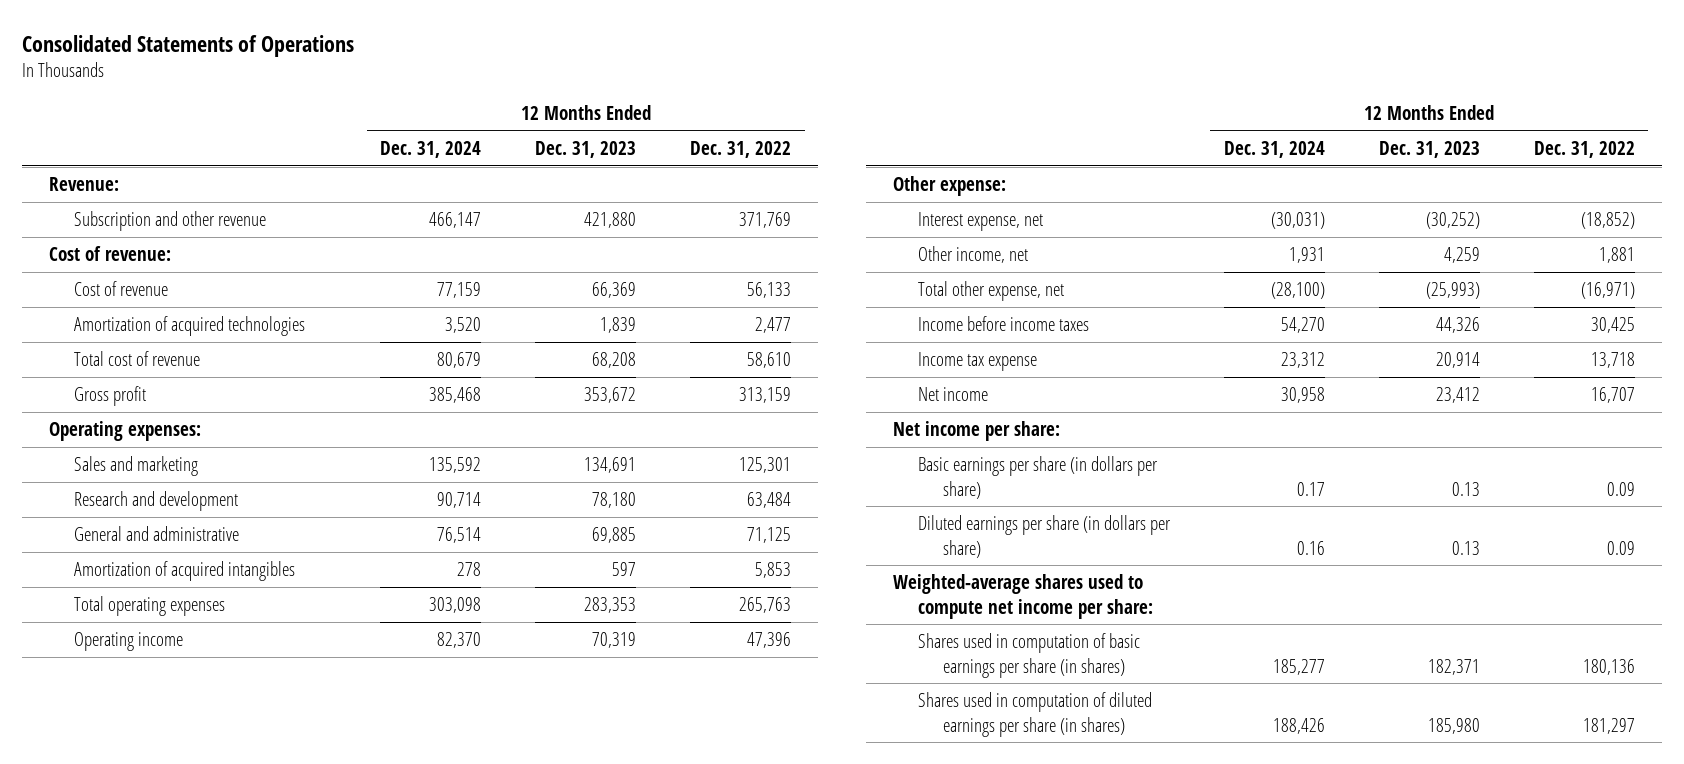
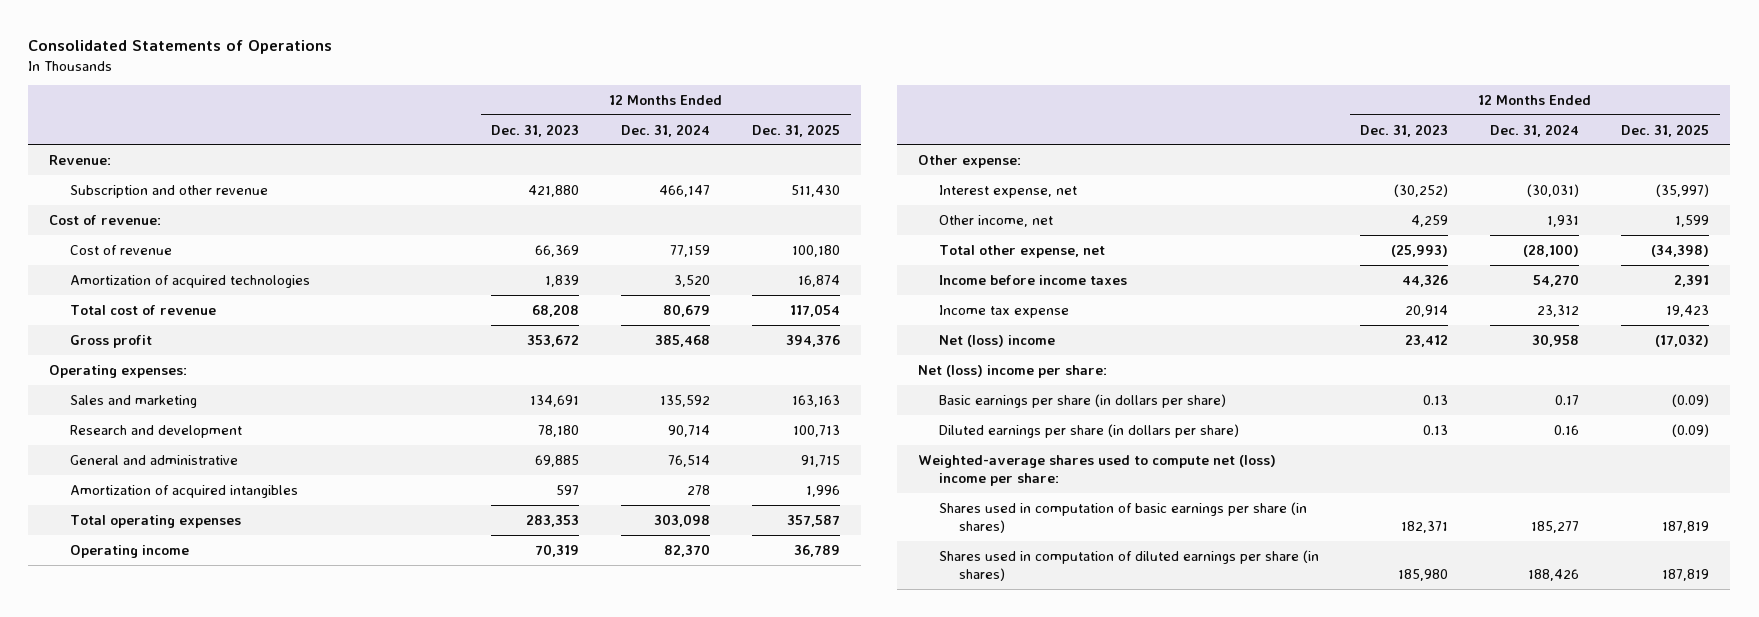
[690,141,792,159] Dec. 31, 2022 -> none
none -> [752,123,841,137] Dec. 31, 2025
[917,387,988,402] Net income -> [938,334,1055,347] Net (loss) income
[892,421,1060,442] Net income per share: -> [918,364,1108,378] Net (loss) income per share:
[892,574,1153,619] Weighted-average shares used to compute net income per share: -> [918,454,1277,487] Weighted-average shares used to compute net (loss) income per share:

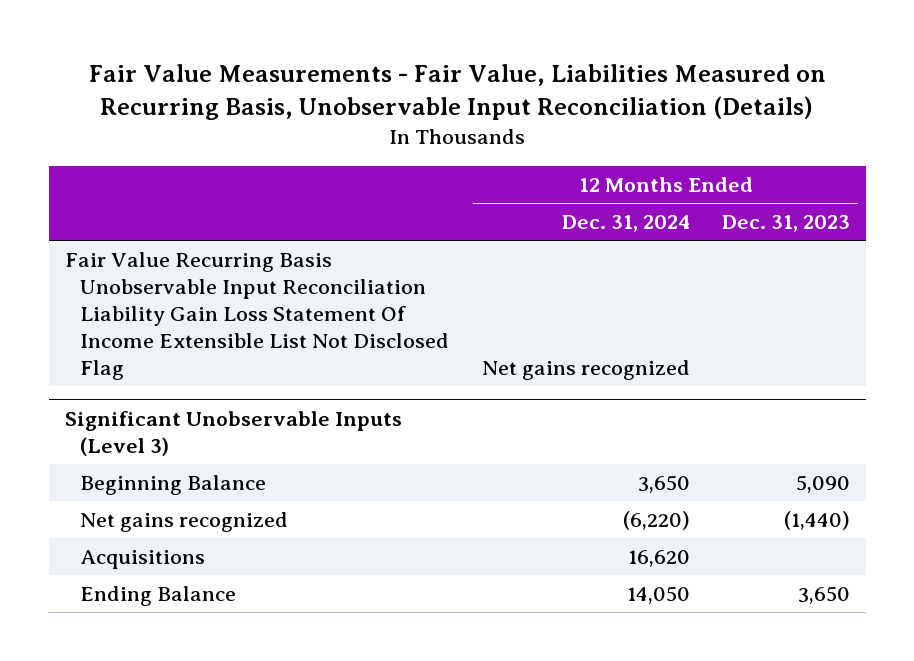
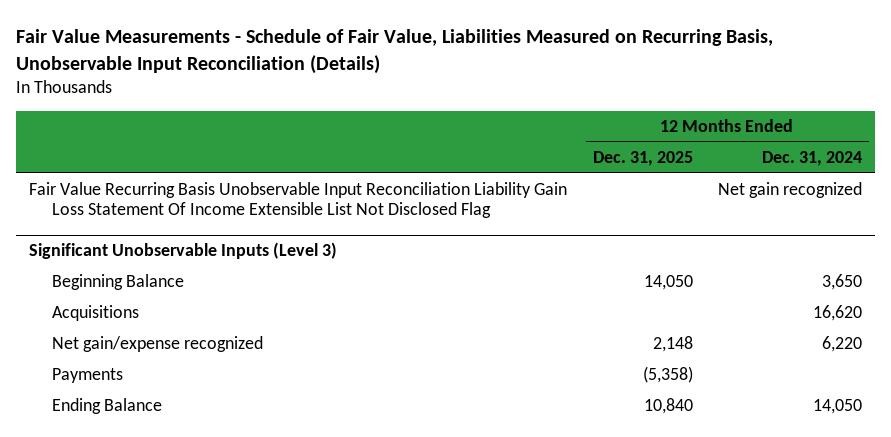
[89,64,827,121] Fair Value Measurements - Fair Value, Liabilities Measured on Recurring Basis, Unobservable Input Reconciliation (Details) -> [16,28,774,74] Fair Value Measurements - Schedule of Fair Value, Liabilities Measured on Recurring Basis, Unobservable Input Reconciliation (Details)
[721,215,850,233] Dec. 31, 2023 -> none
none -> [592,150,693,166] Dec. 31, 2025
[481,360,690,381] Net gains recognized -> [718,182,863,199] Net gain recognized
[80,512,289,533] Net gains recognized -> none
none -> [51,336,263,353] Net gain/expense recognized
none -> [51,368,123,384] Payments

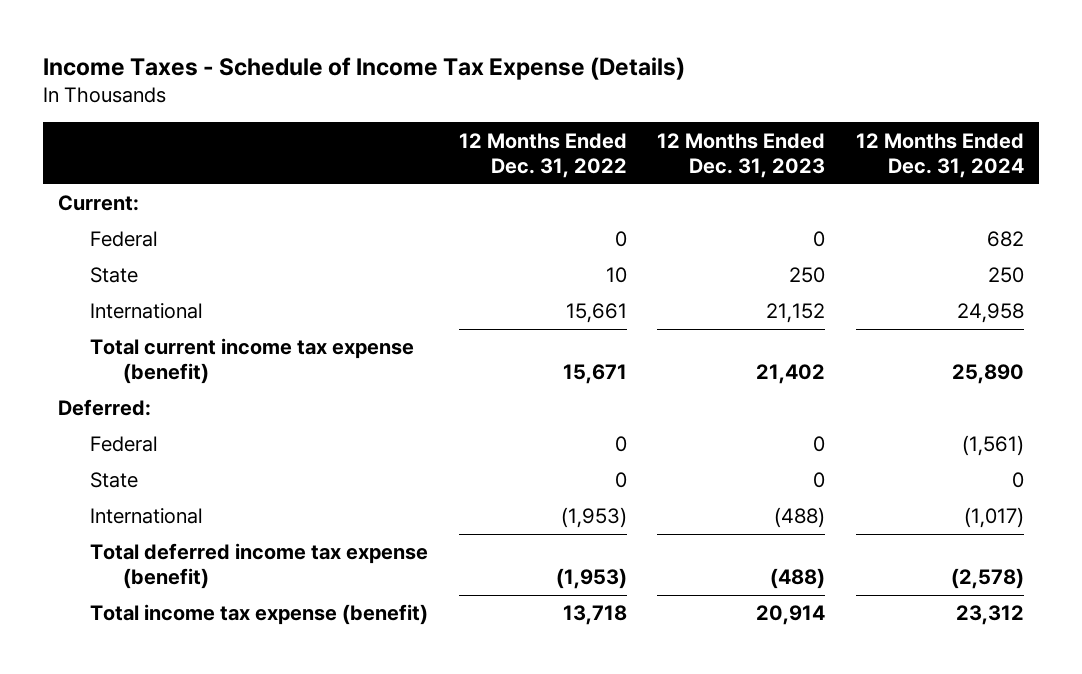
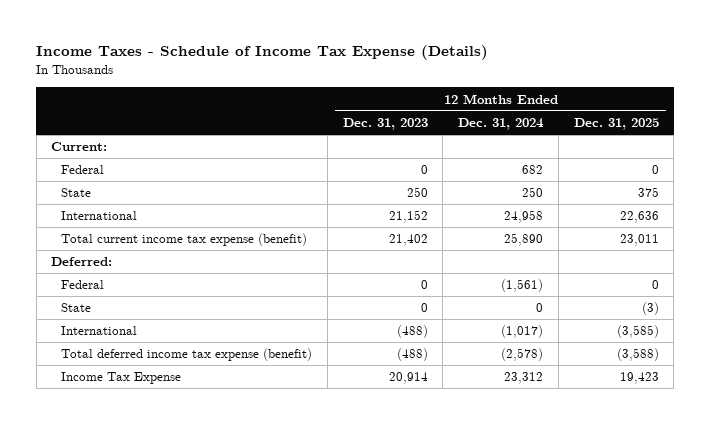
[458,132,627,178] 12 Months Ended Dec. 31, 2022 -> none
none -> [573,117,659,130] Dec. 31, 2025
[90,604,429,626] Total income tax expense (benefit) -> [60,372,181,385] Income Tax Expense

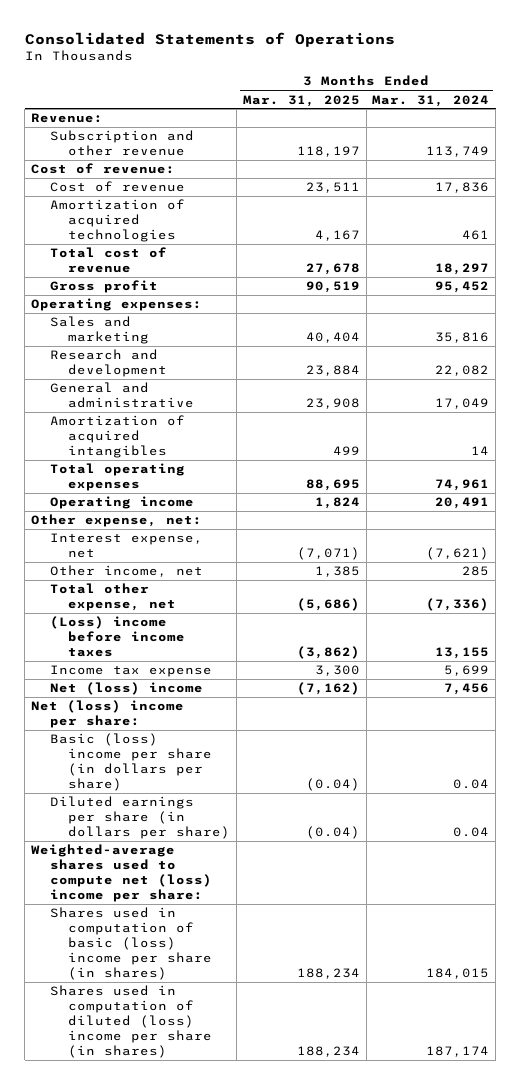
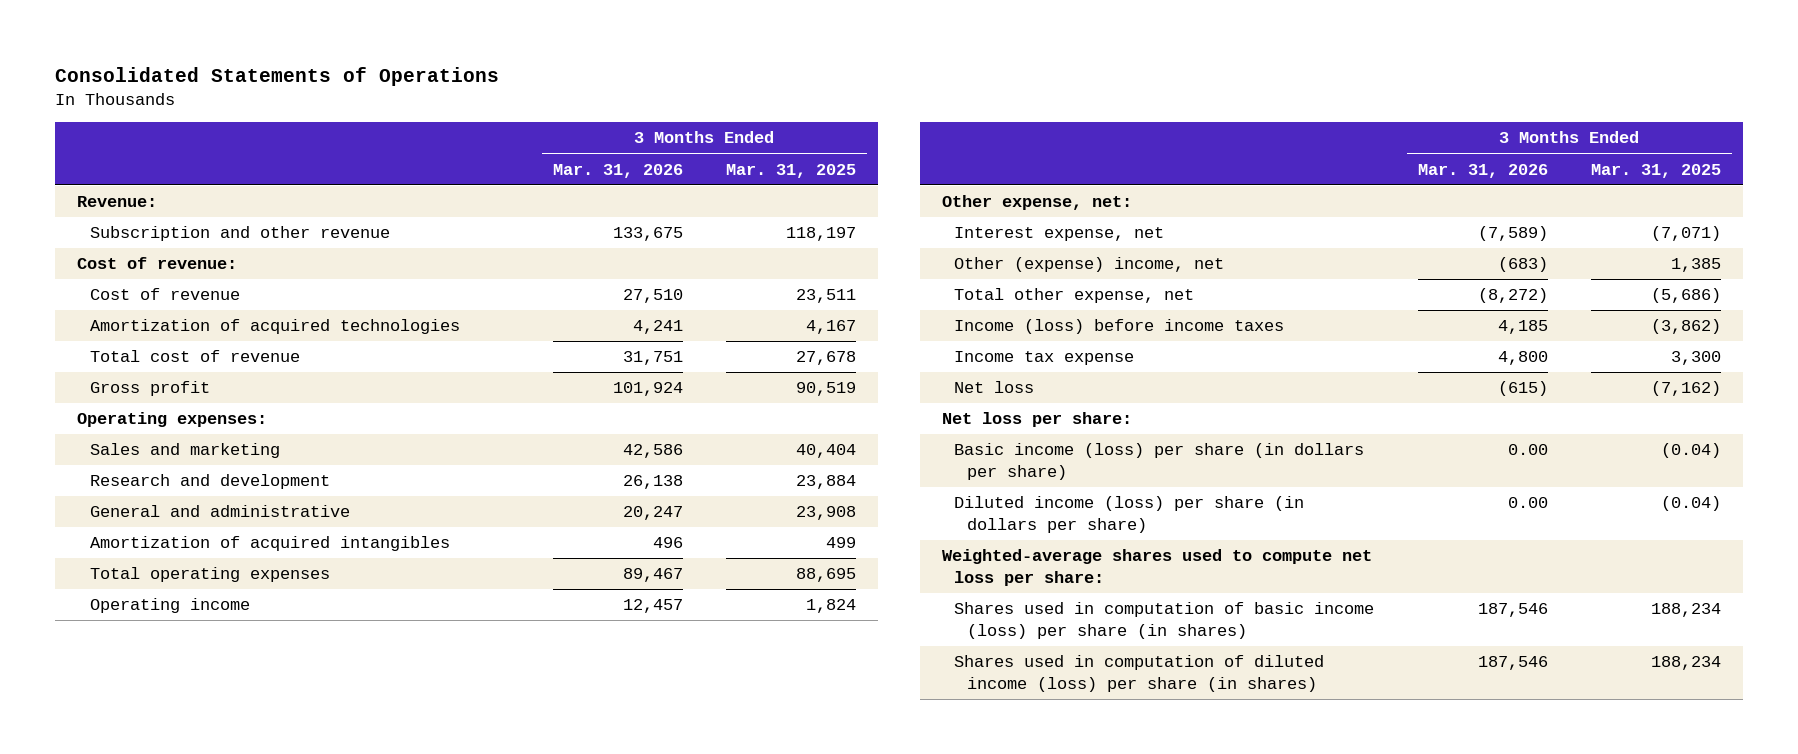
[372,94,490,107] Mar. 31, 2024 -> none
none -> [552,163,683,178] Mar. 31, 2026
[49,565,203,578] Other income, net -> [954,257,1225,273] Other (expense) income, net
[49,616,185,658] (Loss) income before income taxes -> [954,319,1285,335] Income (loss) before income taxes
[49,682,203,696] Net (loss) income -> [954,381,1035,394] Net loss
[31,700,185,729] Net (loss) income per share: -> [941,412,1132,428] Net loss per share:
[49,733,212,791] Basic (loss) income per share (in dollars per share) -> [954,443,1365,480] Basic income (loss) per share (in dollars per share)
[49,796,230,840] Diluted earnings per share (in dollars per share) -> [954,496,1305,533] Diluted income (loss) per share (in dollars per share)
[31,844,212,902] Weighted-average shares used to compute net (loss) income per share: -> [941,549,1372,586] Weighted-average shares used to compute net loss per share:
[49,907,212,980] Shares used in computation of basic (loss) income per share (in shares) -> [954,602,1375,639] Shares used in computation of basic income (loss) per share (in shares)
[49,985,212,1058] Shares used in computation of diluted (loss) income per share (in shares) -> [954,655,1325,692] Shares used in computation of diluted income (loss) per share (in shares)

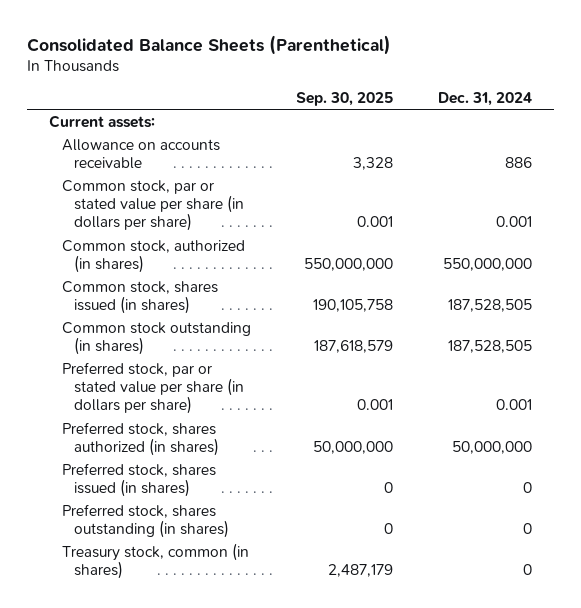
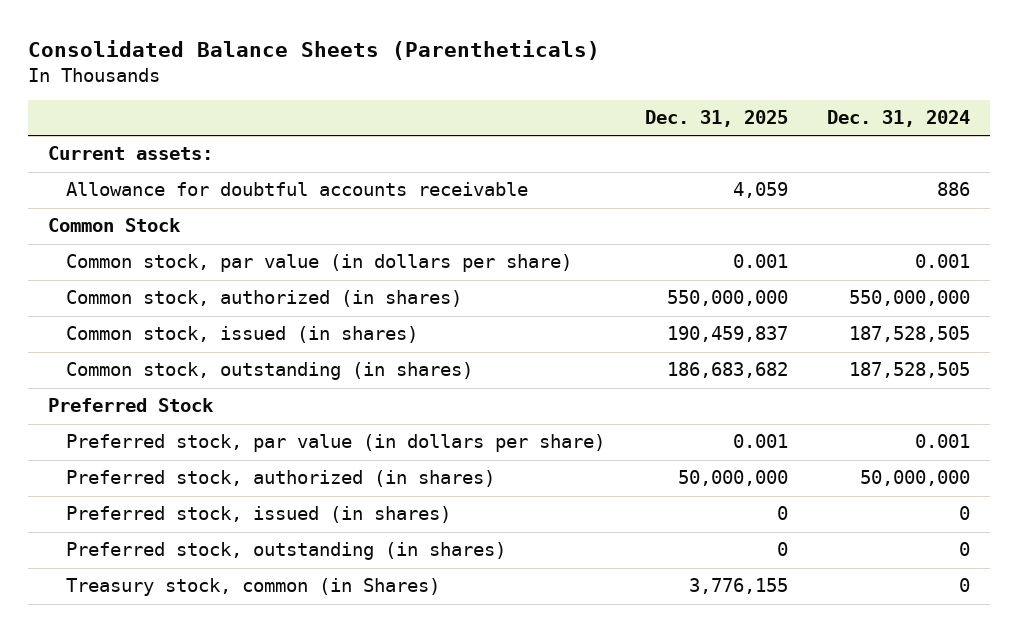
[26,34,391,55] Consolidated Balance Sheets (Parenthetical) -> [28,39,601,60] Consolidated Balance Sheets (Parentheticals)
[295,92,393,107] Sep. 30, 2025 -> none
none -> [644,110,788,128] Dec. 31, 2025
[61,138,220,170] Allowance on accounts receivable -> [65,182,528,197] Allowance for doubtful accounts receivable
none -> [48,218,182,233] Common Stock
[61,179,245,232] Common stock, par or stated value per share (in dollars per share) -> [65,254,572,273] Common stock, par value (in dollars per share)
[61,280,218,315] Common stock, shares issued (in shares) -> [65,326,418,344] Common stock, issued (in shares)
[61,321,251,356] Common stock outstanding (in shares) -> [65,362,473,381] Common stock, outstanding (in shares)
none -> [48,398,215,413] Preferred Stock
[61,361,245,415] Preferred stock, par or stated value per share (in dollars per share) -> [65,434,605,453] Preferred stock, par value (in dollars per share)
[61,421,220,457] Preferred stock, shares authorized (in shares) -> [65,470,495,488] Preferred stock, authorized (in shares)
[61,462,216,498] Preferred stock, shares issued (in shares) -> [65,506,451,524] Preferred stock, issued (in shares)
[61,503,230,539] Preferred stock, shares outstanding (in shares) -> [65,542,506,561] Preferred stock, outstanding (in shares)
[61,542,249,580] Treasury stock, common (in shares) -> [65,578,440,597] Treasury stock, common (in Shares)

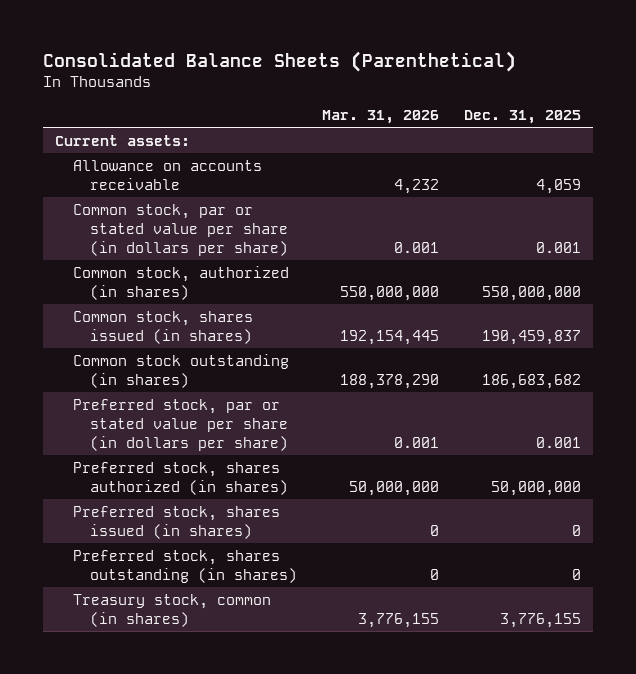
[28,39,601,60] Consolidated Balance Sheets (Parentheticals) -> [43,50,517,72] Consolidated Balance Sheets (Parenthetical)
[827,110,971,128] Dec. 31, 2024 -> none
none -> [322,110,440,125] Mar. 31, 2026
[48,218,182,233] Common Stock -> none
[65,182,528,197] Allowance for doubtful accounts receivable -> [72,159,262,191] Allowance on accounts receivable
[65,254,572,273] Common stock, par value (in dollars per share) -> [72,203,289,257] Common stock, par or stated value per share (in dollars per share)
[48,398,215,413] Preferred Stock -> none
[65,326,418,344] Common stock, issued (in shares) -> [72,310,253,345] Common stock, shares issued (in shares)
[65,362,473,381] Common stock, outstanding (in shares) -> [72,353,289,389] Common stock outstanding (in shares)
[65,434,605,453] Preferred stock, par value (in dollars per share) -> [72,398,289,452] Preferred stock, par or stated value per share (in dollars per share)
[65,470,495,488] Preferred stock, authorized (in shares) -> [72,461,289,496] Preferred stock, shares authorized (in shares)
[65,506,451,524] Preferred stock, issued (in shares) -> [72,505,280,540] Preferred stock, shares issued (in shares)
[65,542,506,561] Preferred stock, outstanding (in shares) -> [72,549,298,584] Preferred stock, shares outstanding (in shares)
[65,578,440,597] Treasury stock, common (in Shares) -> [72,593,271,628] Treasury stock, common (in shares)

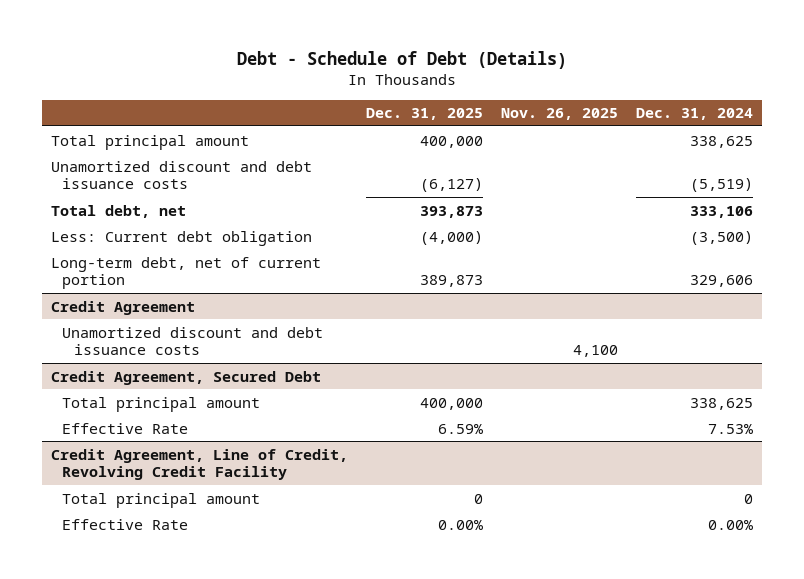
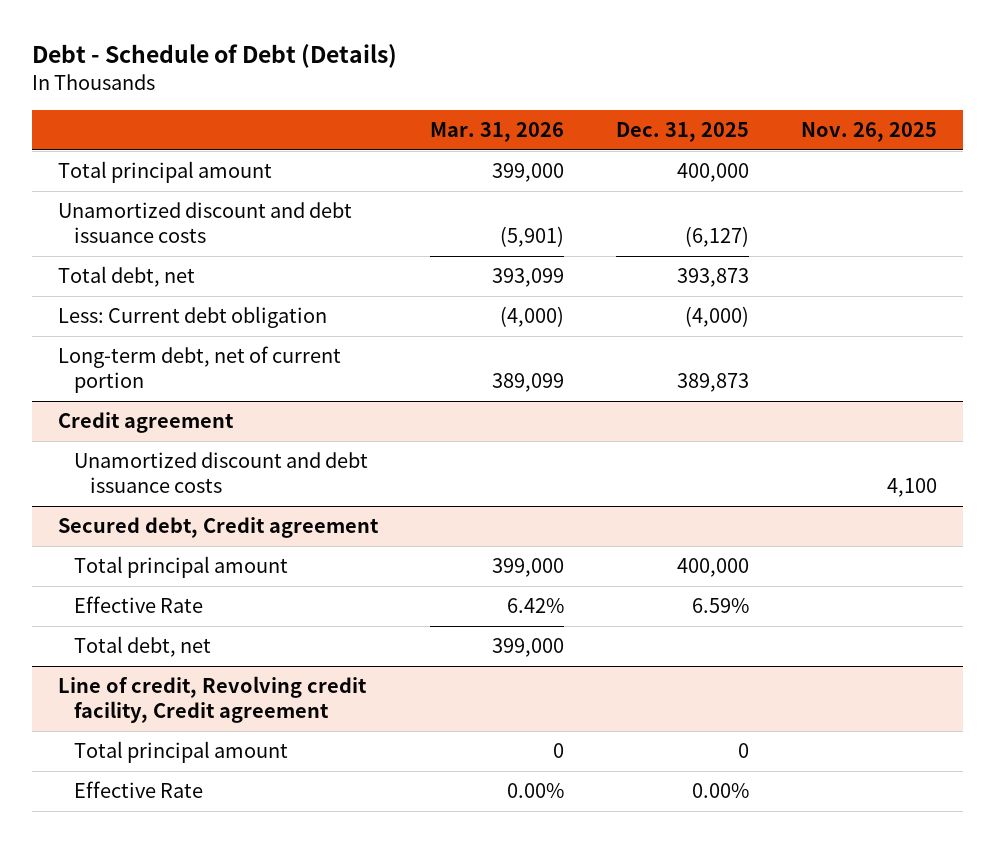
[635,108,753,121] Dec. 31, 2024 -> none
none -> [429,122,564,143] Mar. 31, 2026
[50,300,195,315] Credit Agreement -> [57,412,234,434] Credit agreement
[50,370,321,385] Credit Agreement, Secured Debt -> [57,517,379,539] Secured debt, Credit agreement
none -> [73,636,211,658] Total debt, net
[50,448,348,481] Credit Agreement, Line of Credit, Revolving Credit Facility -> [57,676,367,724] Line of credit, Revolving credit facility, Credit agreement

